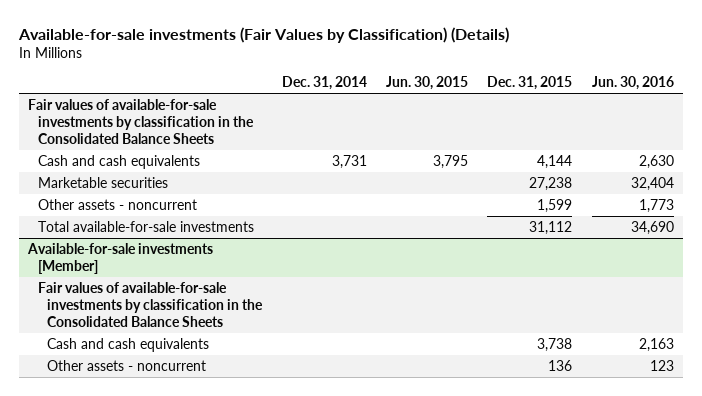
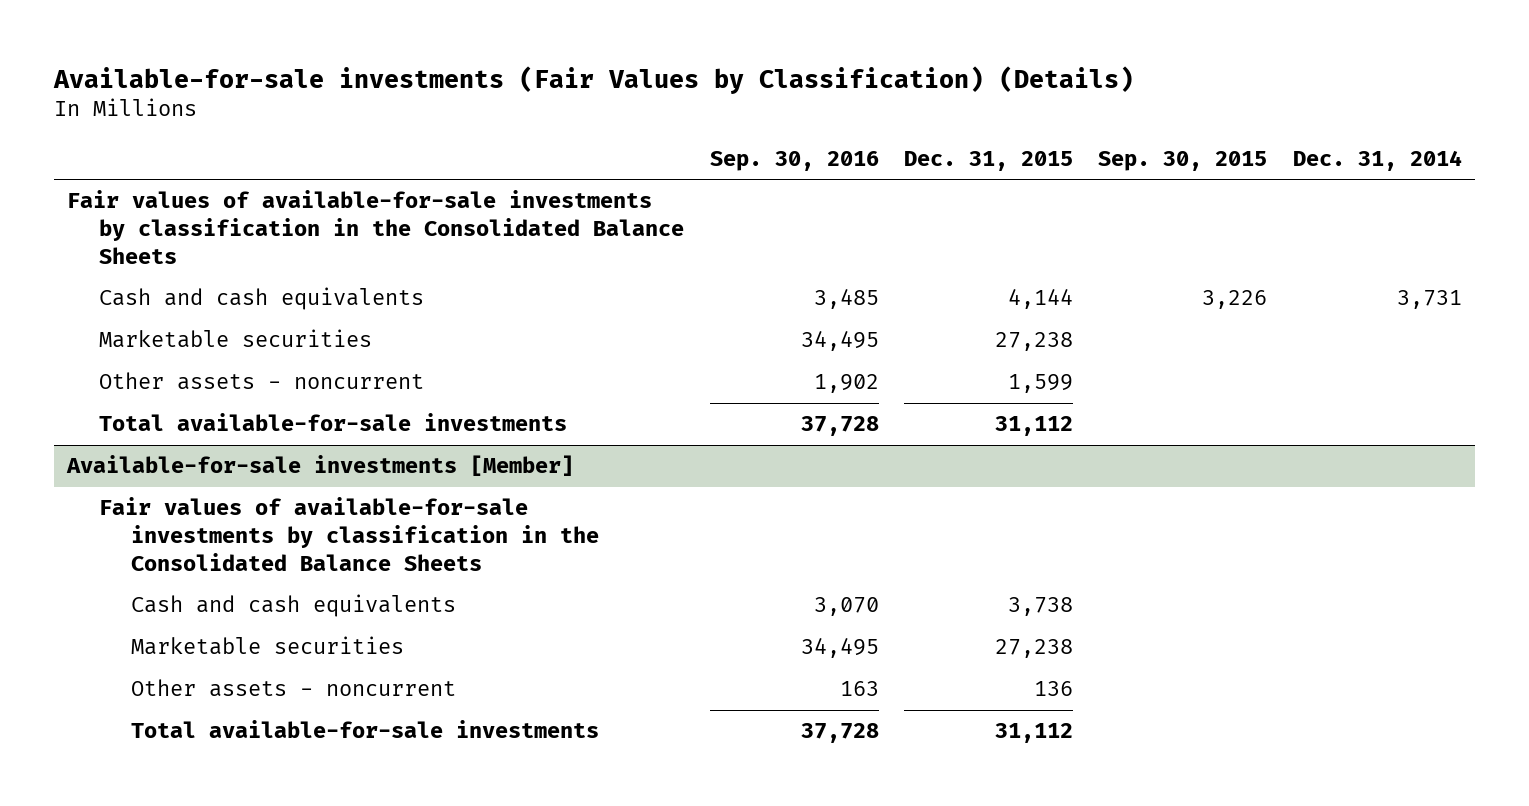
[385,76,468,91] Jun. 30, 2015 -> none
[591,76,674,91] Jun. 30, 2016 -> none
none -> [709,151,879,172] Sep. 30, 2016
none -> [1098,151,1268,172] Sep. 30, 2015
none -> [131,636,405,656] Marketable securities
none -> [131,720,600,739] Total available-for-sale investments

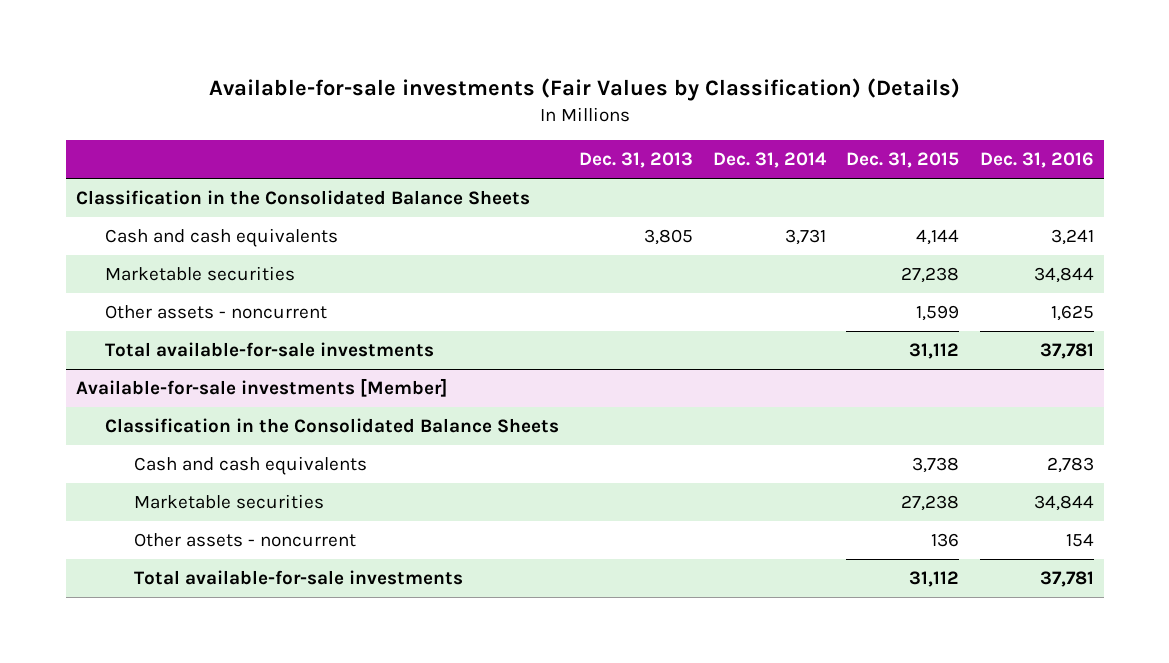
[709,151,879,172] Sep. 30, 2016 -> none
[1098,151,1268,172] Sep. 30, 2015 -> none
none -> [578,152,693,169] Dec. 31, 2013
none -> [979,152,1094,169] Dec. 31, 2016
[67,190,685,264] Fair values of available-for-sale investments by classification in the Consolidated Balance Sheets -> [75,189,530,205] Classification in the Consolidated Balance Sheets
[99,497,600,571] Fair values of available-for-sale investments by classification in the Consolidated Balance Sheets -> [104,417,559,433] Classification in the Consolidated Balance Sheets

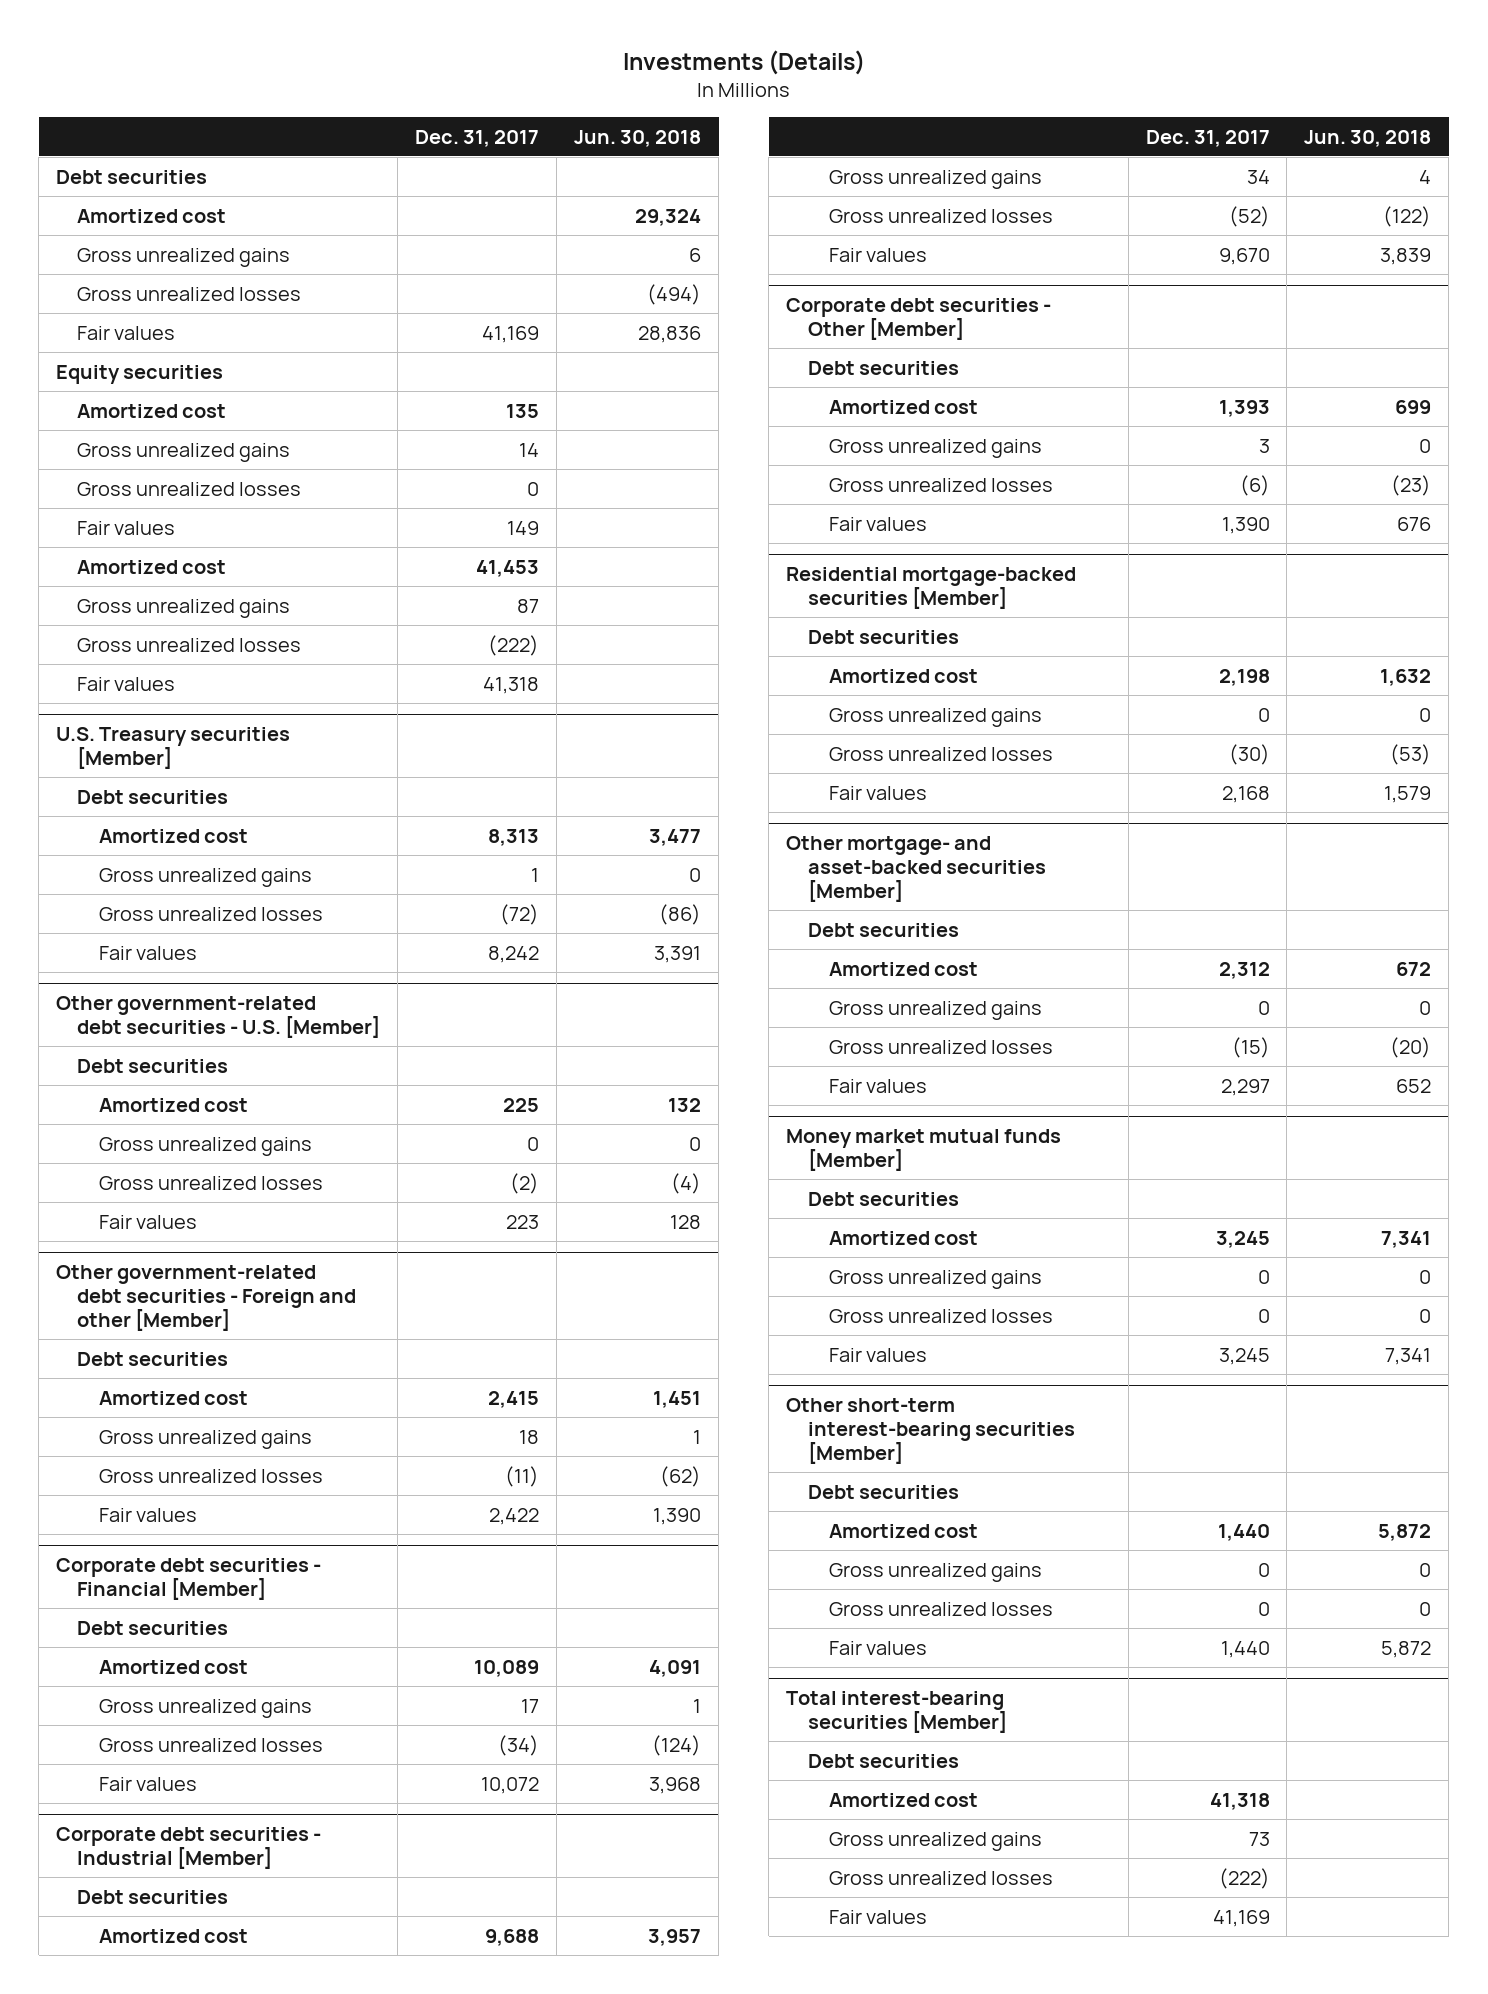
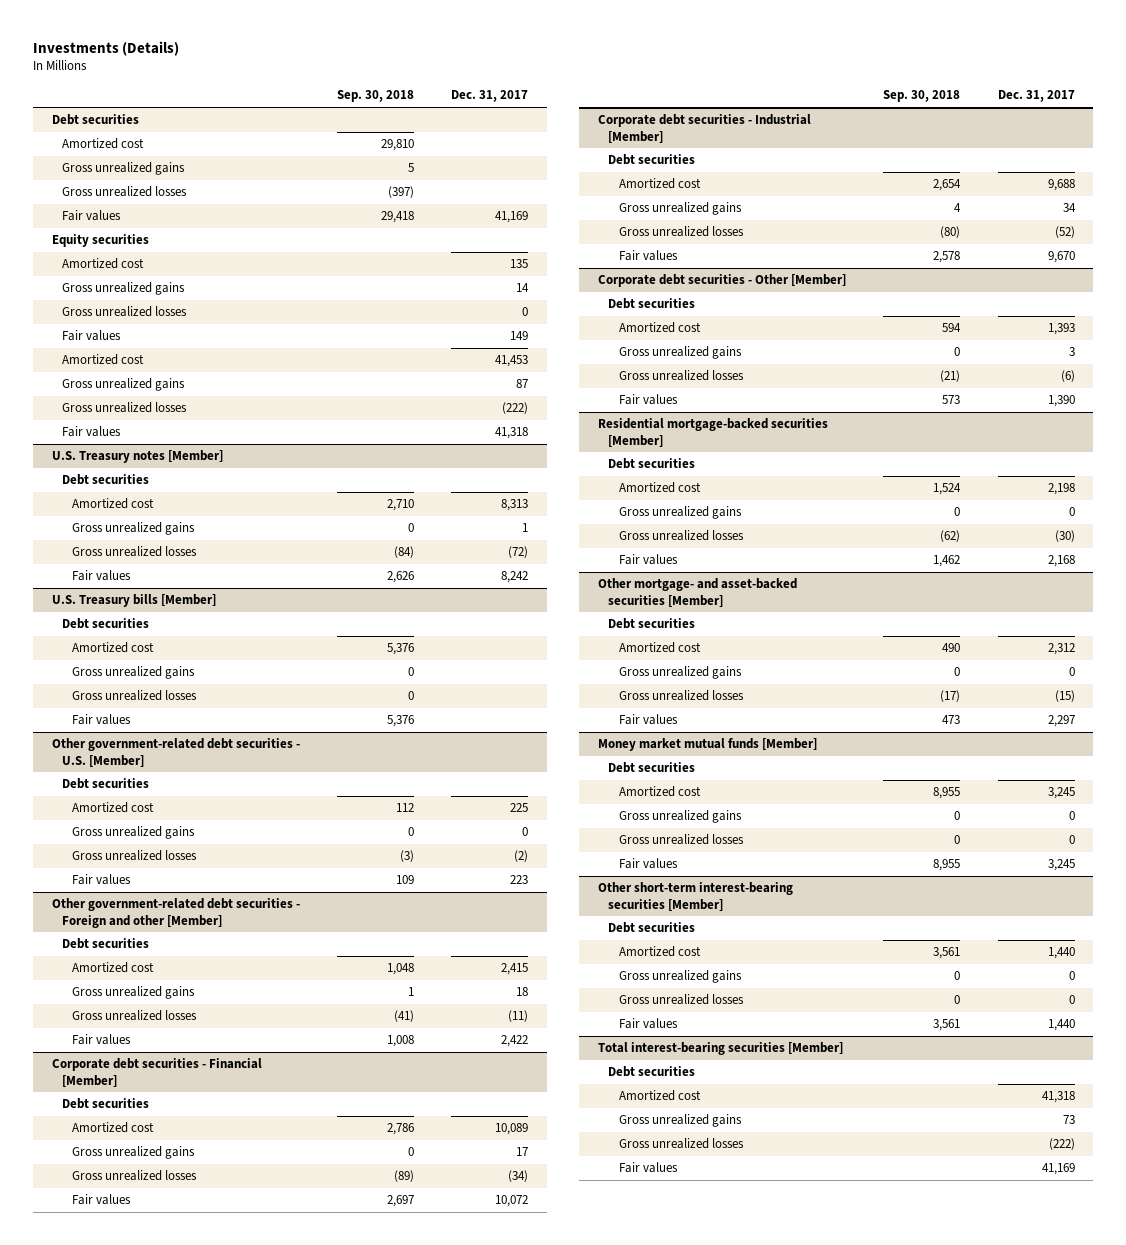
[574,129,702,147] Jun. 30, 2018 -> none
none -> [336,90,414,103] Sep. 30, 2018
[56,727,291,770] U.S. Treasury securities [Member] -> [51,450,223,464] U.S. Treasury notes [Member]
none -> [51,594,216,608] U.S. Treasury bills [Member]
none -> [61,618,149,630] Debt securities
none -> [72,642,155,654] Amortized cost
none -> [72,666,196,680] Gross unrealized gains
none -> [72,690,198,702] Gross unrealized losses
none -> [72,714,132,726] Fair values

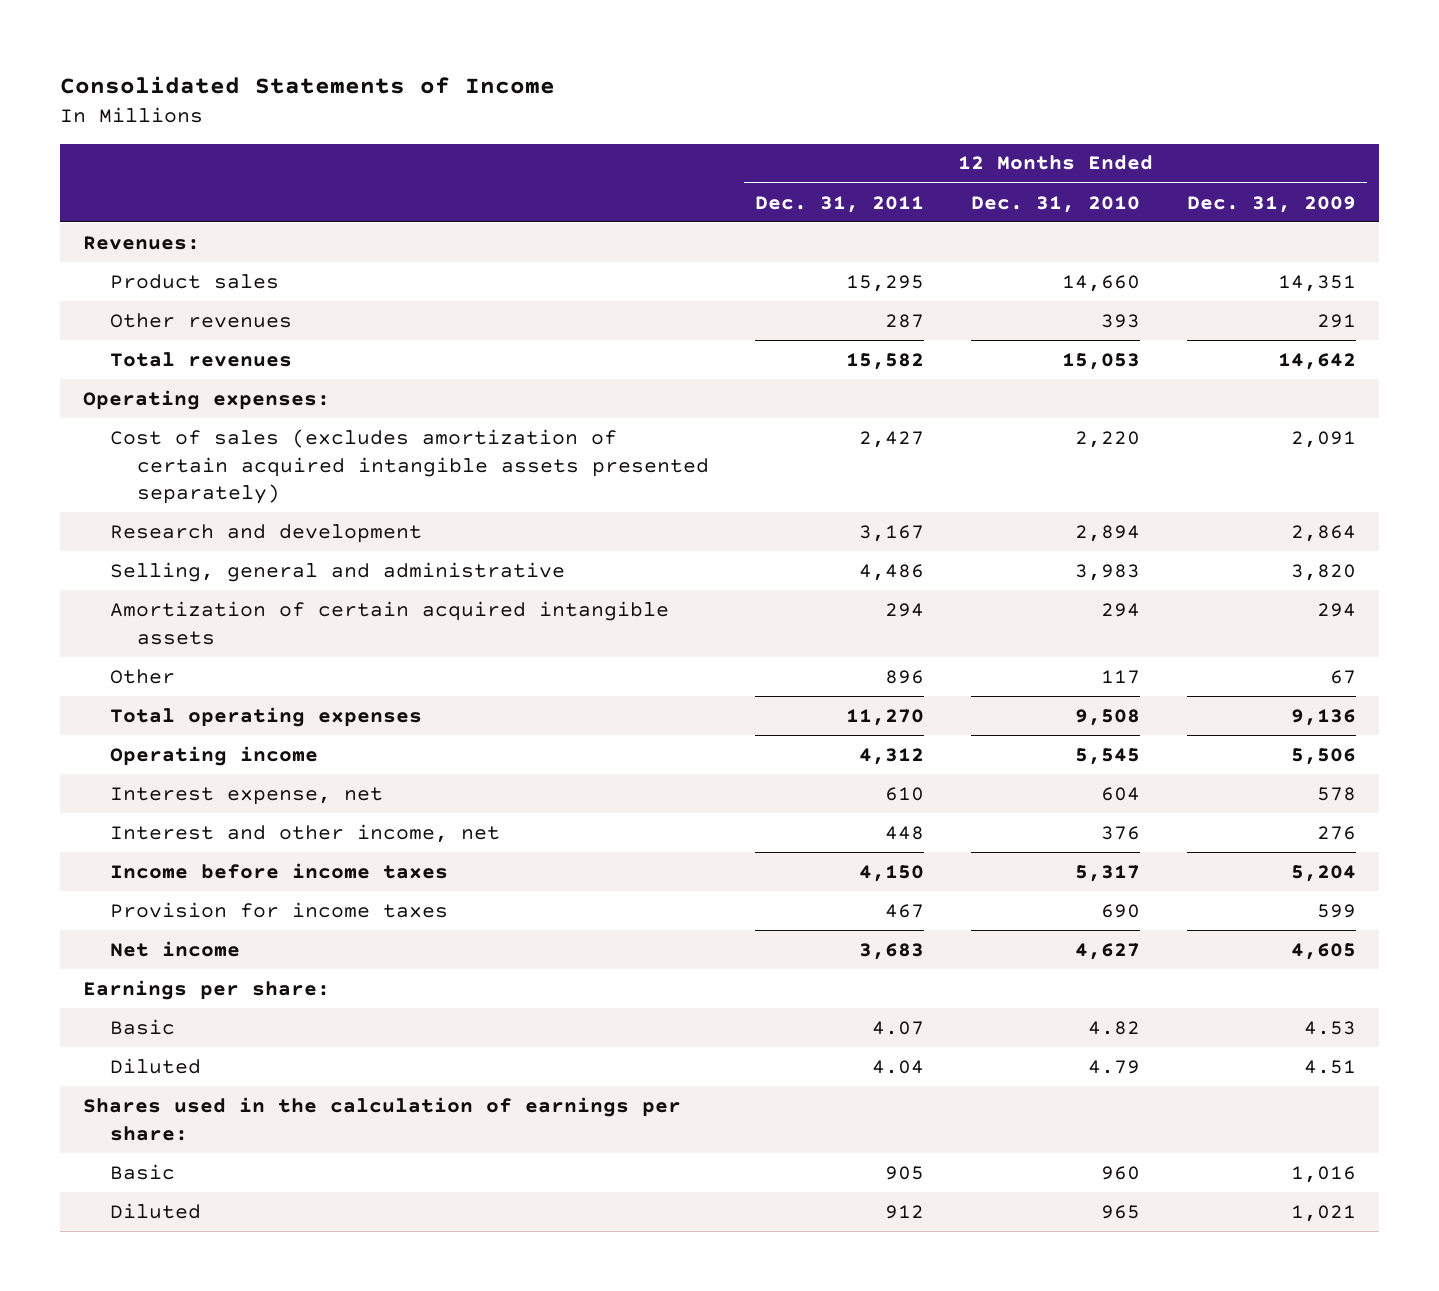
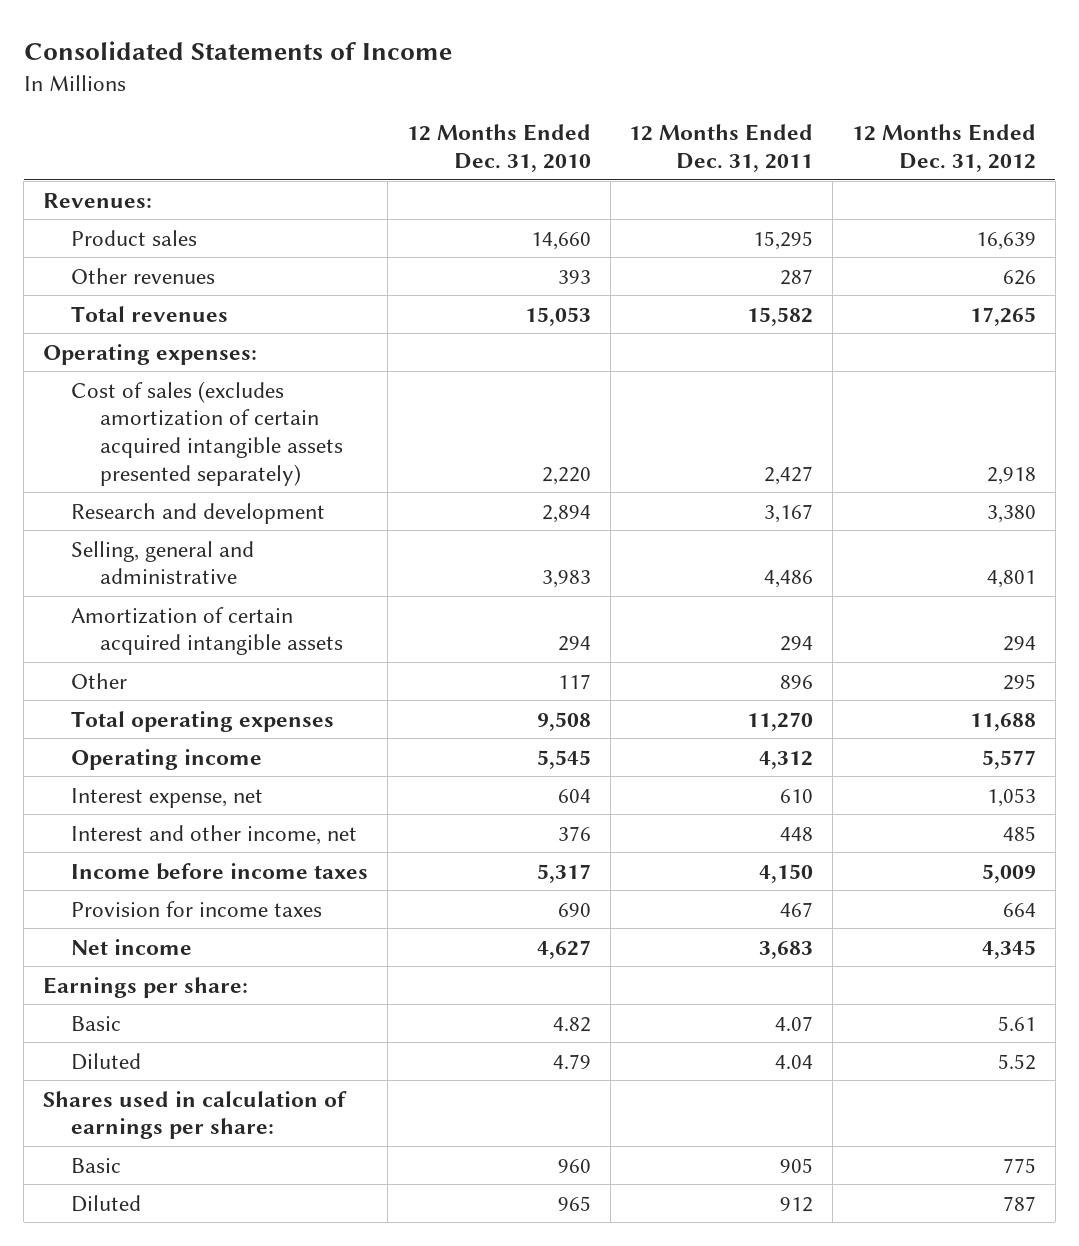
[1186,195,1356,213] Dec. 31, 2009 -> none
none -> [851,124,1036,173] 12 Months Ended Dec. 31, 2012
[83,1096,682,1141] Shares used in the calculation of earnings per share: -> [43,1090,348,1140] Shares used in calculation of earnings per share:

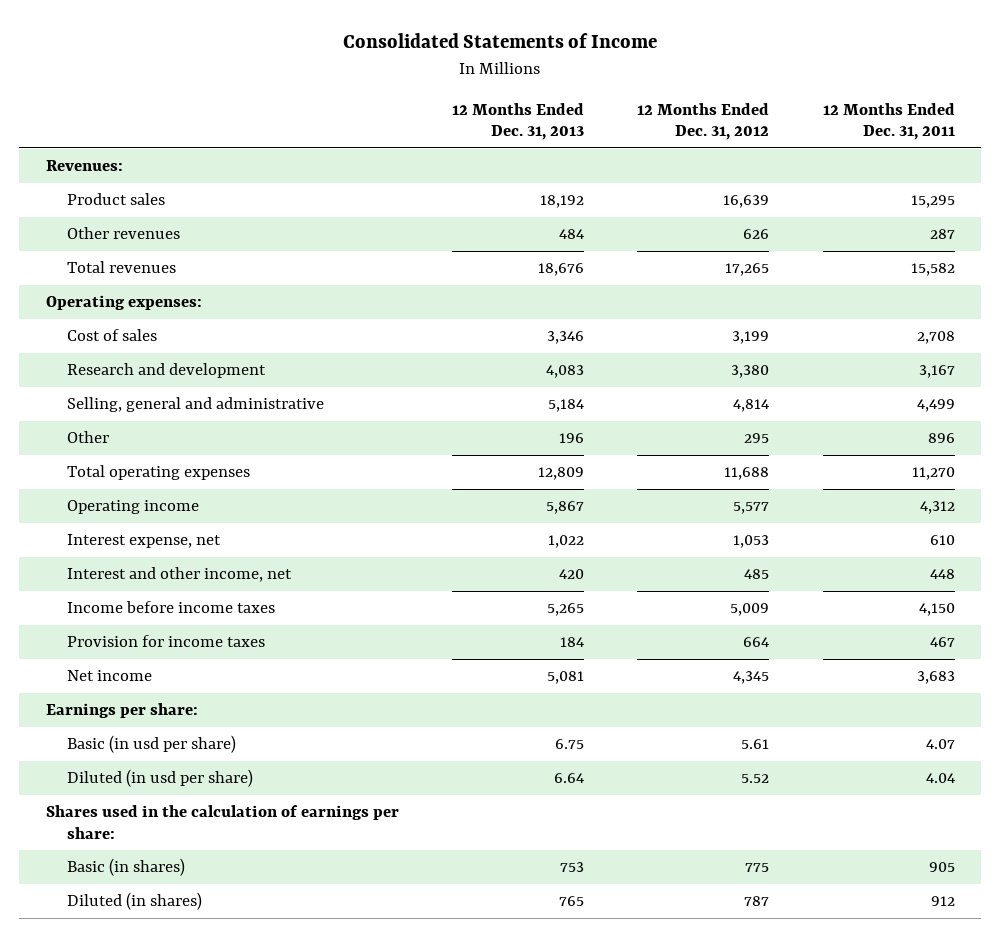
[406,124,591,173] 12 Months Ended Dec. 31, 2010 -> none
none -> [452,102,585,141] 12 Months Ended Dec. 31, 2013
[71,380,343,486] Cost of sales (excludes amortization of certain acquired intangible assets presented separately) -> none
none -> [66,329,157,342] Cost of sales
[71,606,343,656] Amortization of certain acquired intangible assets -> none
[764,570,814,589] 4,486 -> [916,399,955,413] 4,499
[986,570,1036,589] 4,801 -> [733,399,770,413] 4,814
[71,1015,122,1031] Basic -> [66,735,236,754] Basic (in usd per share)
[71,1052,142,1070] Diluted -> [66,769,253,788] Diluted (in usd per share)
[43,1090,348,1140] Shares used in calculation of earnings per share: -> [46,805,400,839] Shares used in the calculation of earnings per share:
[71,1157,122,1173] Basic -> [66,858,185,877] Basic (in shares)
[71,1194,142,1212] Diluted -> [66,892,202,911] Diluted (in shares)

